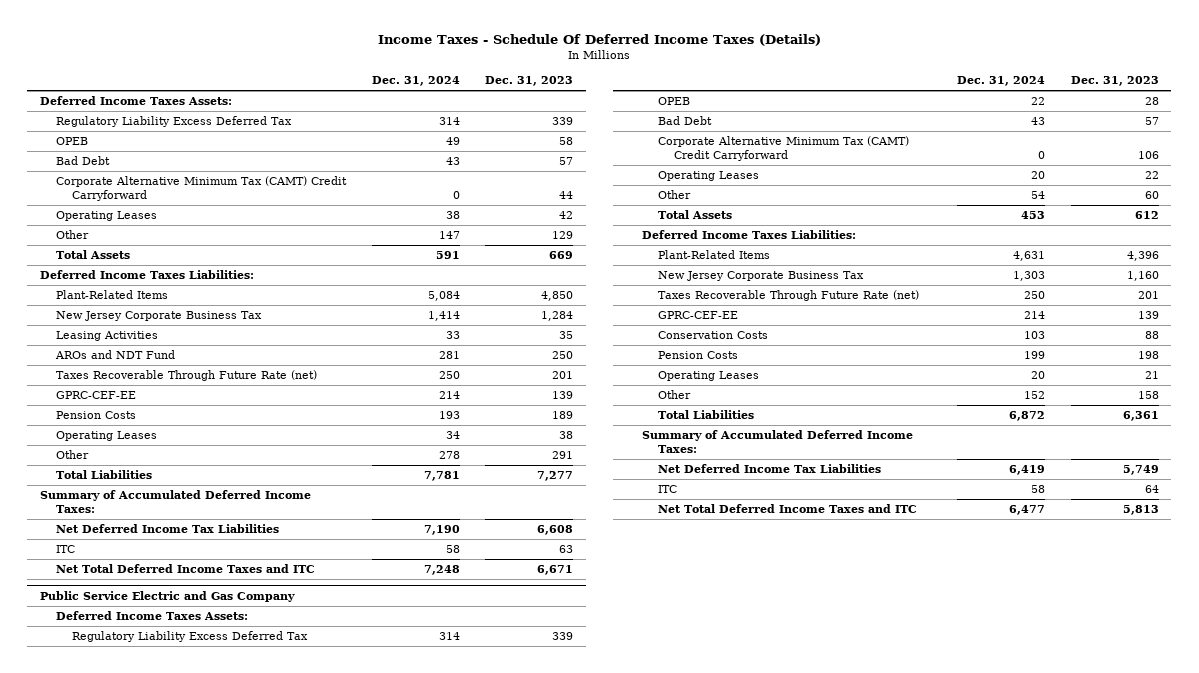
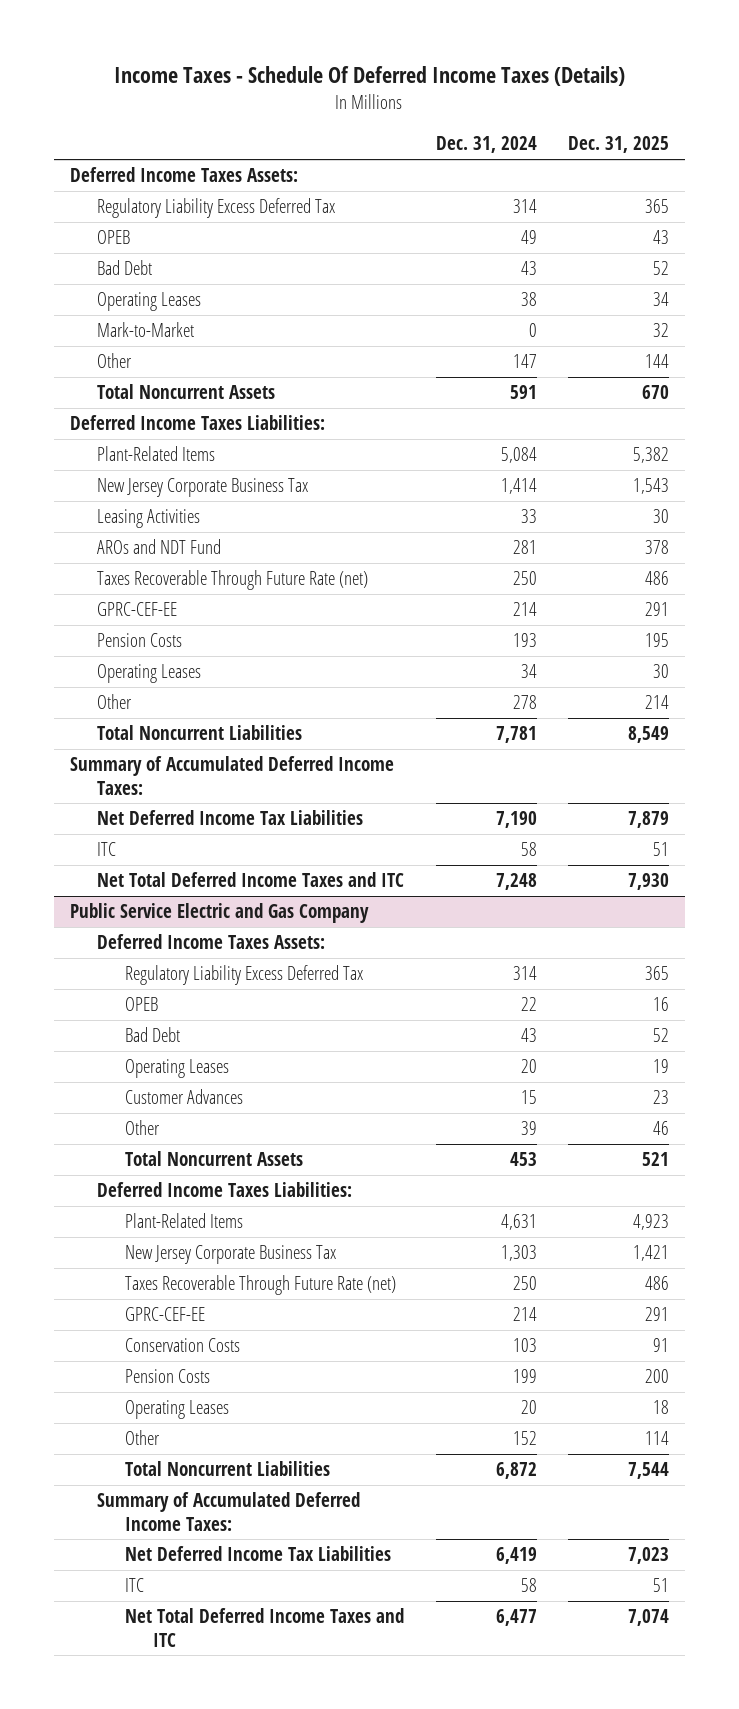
[484,76,573,87] Dec. 31, 2023 -> none
none -> [568,136,670,154] Dec. 31, 2025
[56,176,348,201] Corporate Alternative Minimum Tax (CAMT) Credit Carryforward -> none
none -> [97,322,195,338] Mark-to-Market
[56,250,131,260] Total Assets -> [97,384,276,400] Total Noncurrent Assets
[56,470,153,480] Total Liabilities -> [97,725,303,741] Total Noncurrent Liabilities
[658,136,910,161] Corporate Alternative Minimum Tax (CAMT) Credit Carryforward -> none
none -> [125,1089,244,1105] Customer Advances
[1031,191,1046,200] 54 -> [520,1121,537,1136] 39
[658,210,733,220] Total Assets -> [125,1151,304,1167] Total Noncurrent Assets
[658,410,755,420] Total Liabilities -> [125,1461,331,1477] Total Noncurrent Liabilities

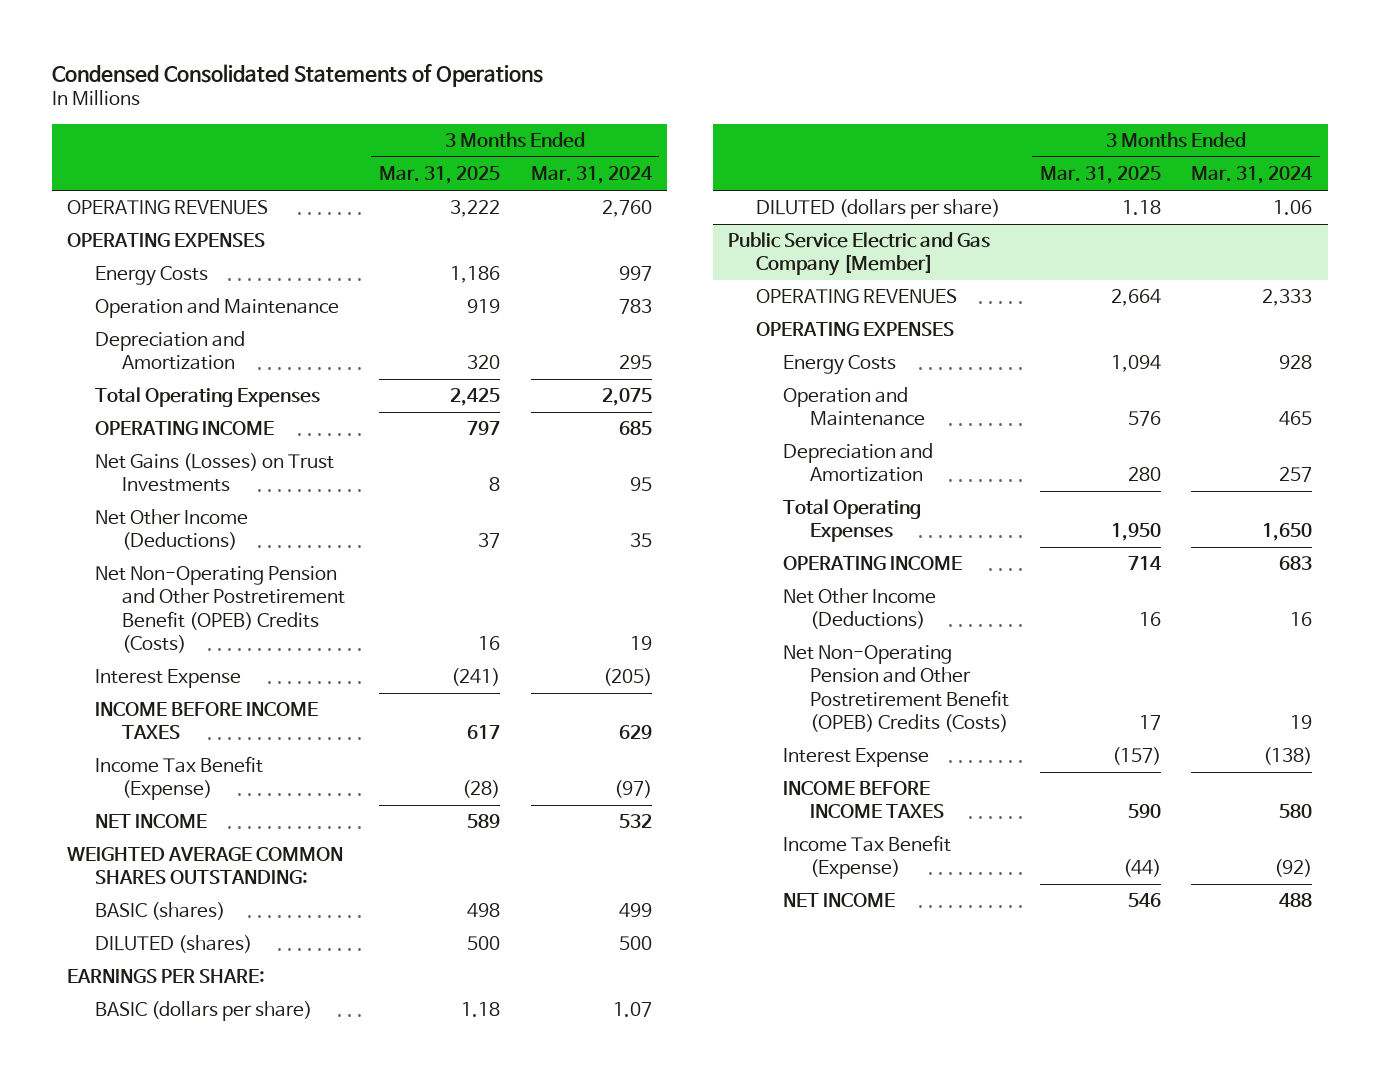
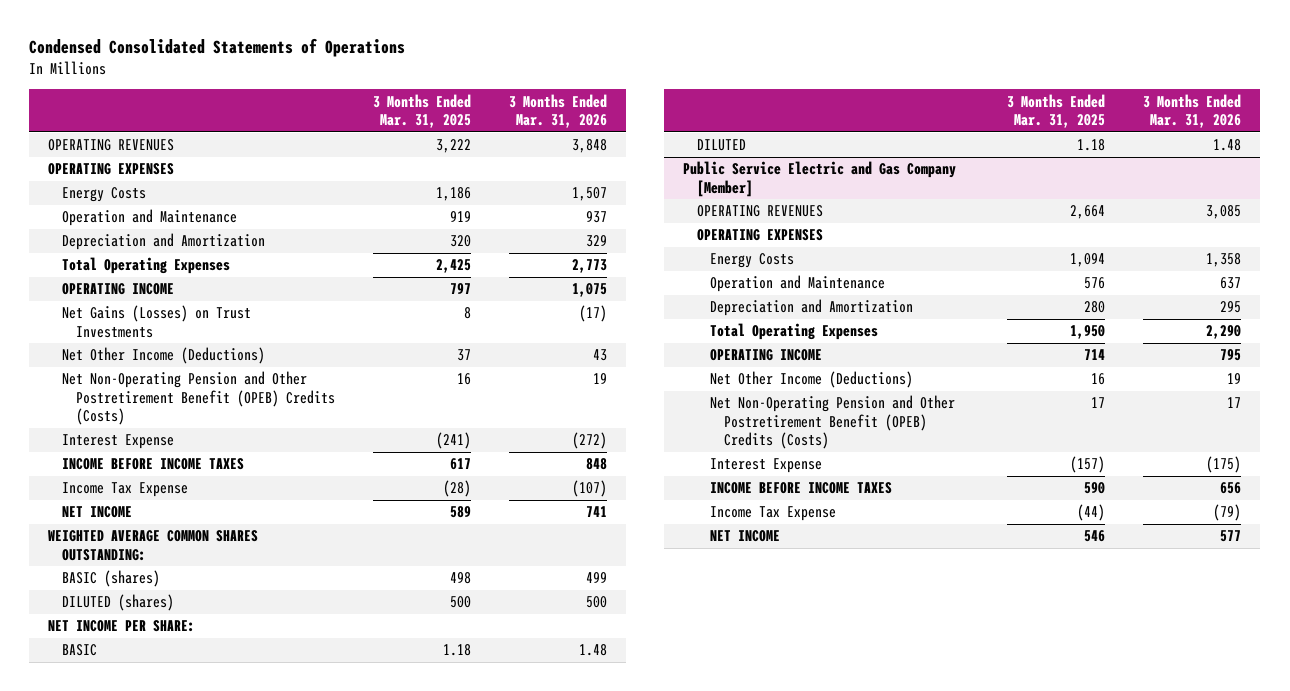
[530,166,653,185] Mar. 31, 2024 -> none
none -> [508,93,607,129] 3 Months Ended Mar. 31, 2026
[94,756,263,801] Income Tax Benefit (Expense) -> [62,482,189,498] Income Tax Expense
[67,969,266,984] EARNINGS PER SHARE: -> [48,620,196,633] NET INCOME PER SHARE:
[94,1001,312,1022] BASIC (dollars per share) -> [62,644,98,657] BASIC
[755,199,1000,220] DILUTED (dollars per share) -> [696,139,746,152] DILUTED
[782,835,951,880] Income Tax Benefit (Expense) -> [710,506,837,522] Income Tax Expense

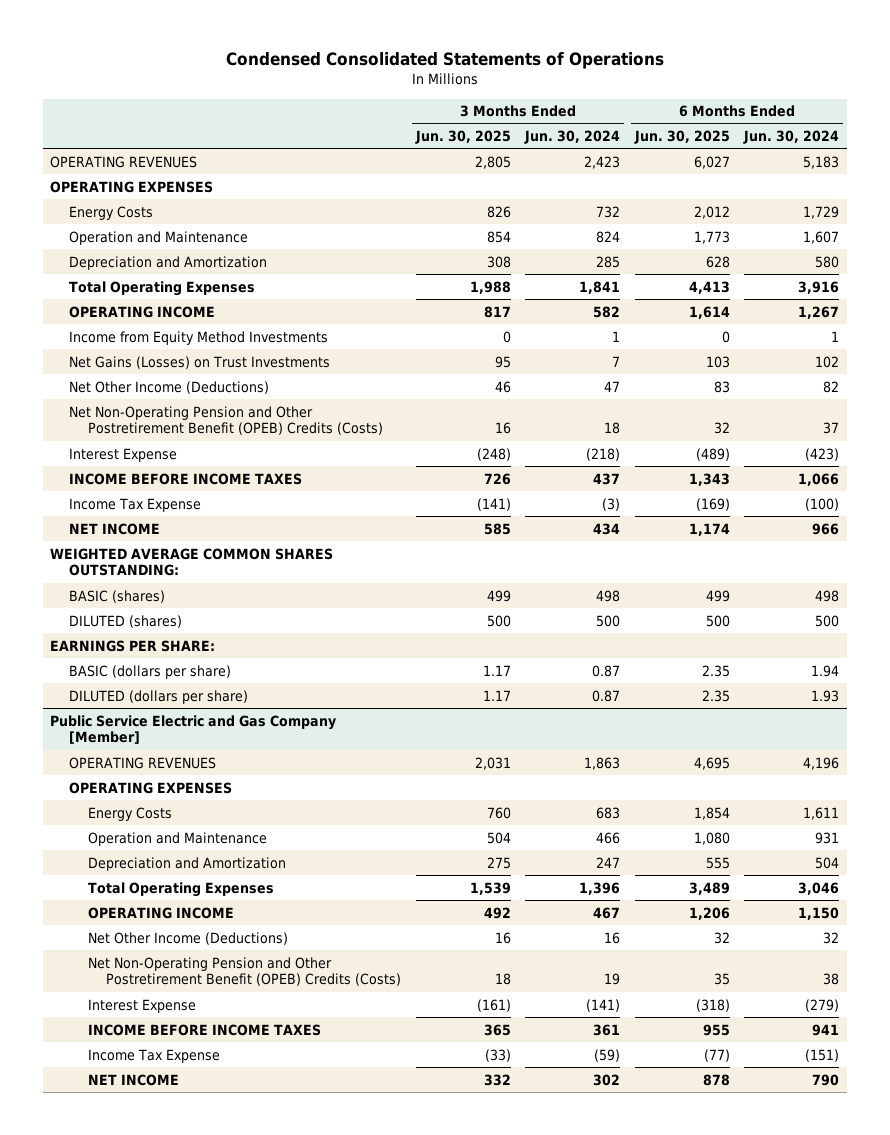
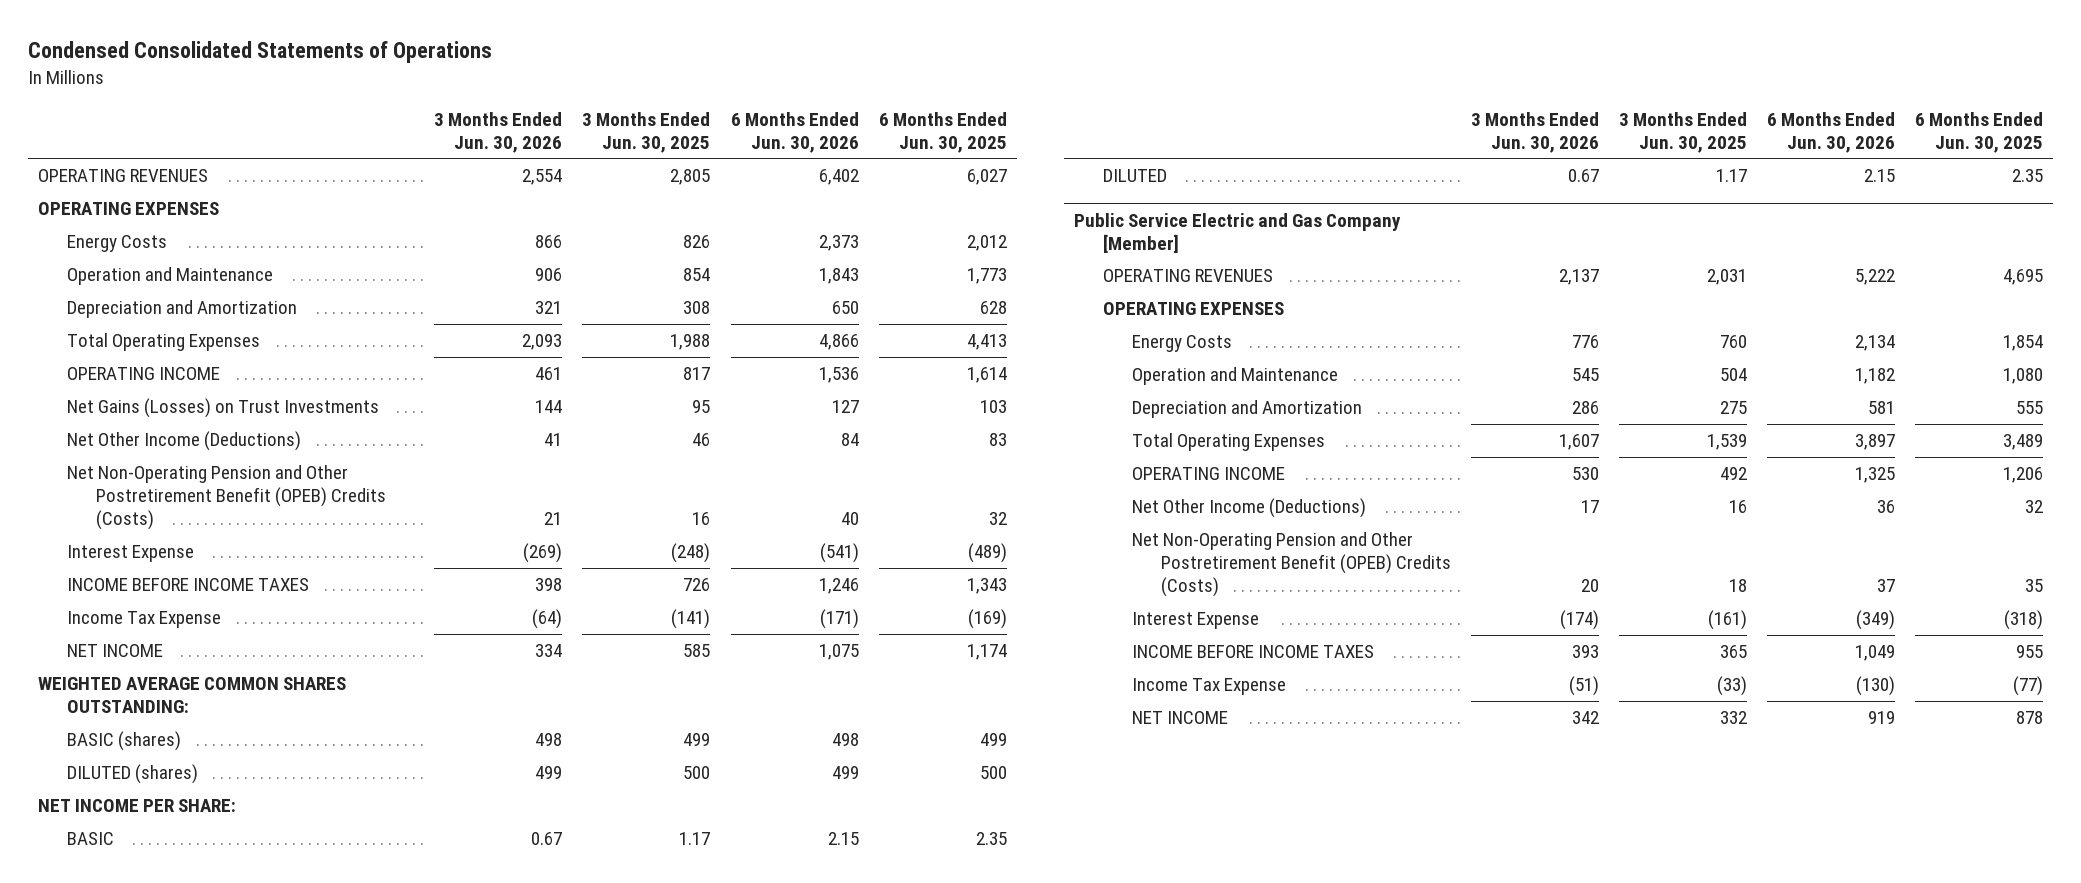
[524,130,621,145] Jun. 30, 2024 -> none
[743,130,840,145] Jun. 30, 2024 -> none
none -> [434,111,563,153] 3 Months Ended Jun. 30, 2026
none -> [730,111,859,153] 6 Months Ended Jun. 30, 2026
[69,330,329,345] Income from Equity Method Investments -> none
[50,639,216,652] EARNINGS PER SHARE: -> [38,799,237,813] NET INCOME PER SHARE:
[69,664,232,679] BASIC (dollars per share) -> [66,832,114,846] BASIC
[69,689,249,704] DILUTED (dollars per share) -> [1103,169,1168,183] DILUTED

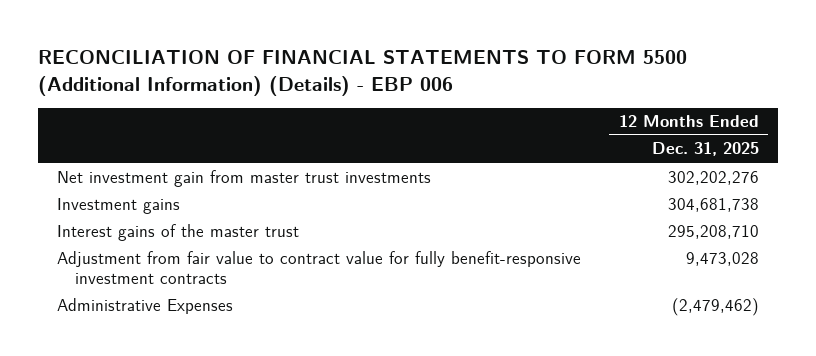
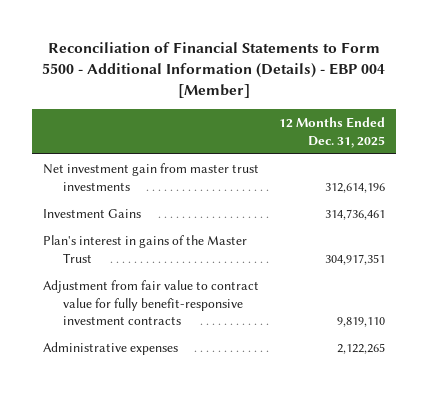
[37,50,687,96] RECONCILIATION OF FINANCIAL STATEMENTS TO FORM 5500 (Additional Information) (Details) - EBP 006 -> [41,42,385,99] Reconciliation of Financial Statements to Form 5500 - Additional Information (Details) - EBP 004 [Member]
[667,170,759,185] 302,202,276 -> [325,182,386,193] 312,614,196
[56,197,180,214] Investment gains -> [42,208,141,218] Investment Gains
[667,197,759,212] 304,681,738 -> [325,208,386,220] 314,736,461
[56,223,299,241] Interest gains of the master trust -> [42,234,247,263] Plan's interest in gains of the Master Trust
[667,224,759,239] 295,208,710 -> [325,253,386,265] 304,917,351
[685,251,759,266] 9,473,028 -> [337,317,386,328] 9,819,110
[56,297,233,314] Administrative Expenses -> [42,341,178,355] Administrative expenses
[671,297,759,316] (2,479,462) -> [337,342,386,354] 2,122,265

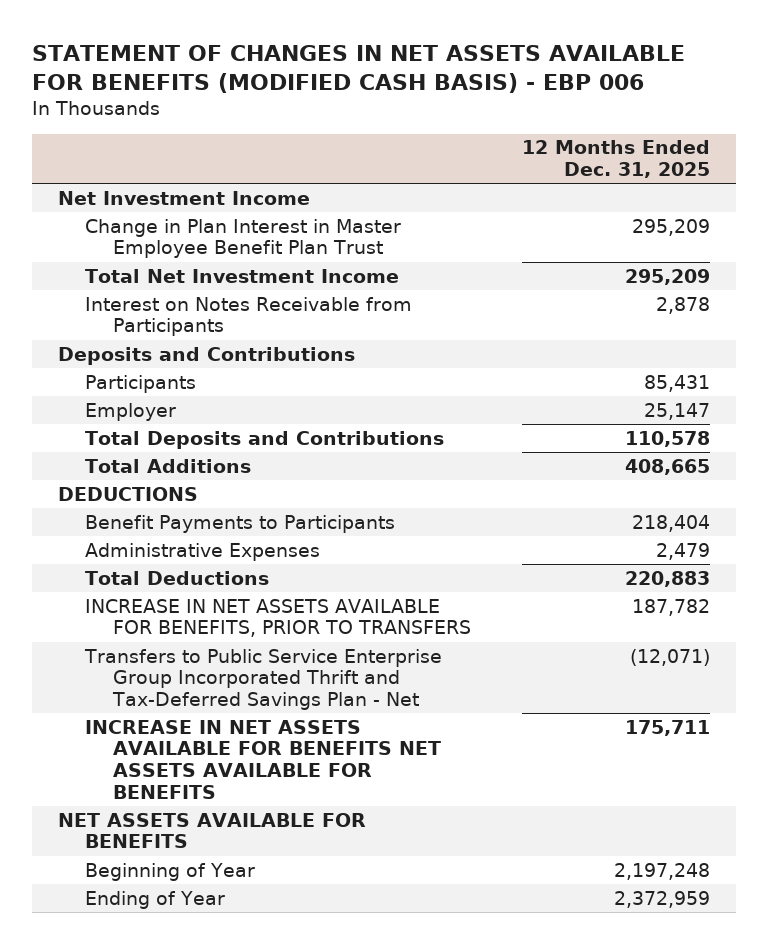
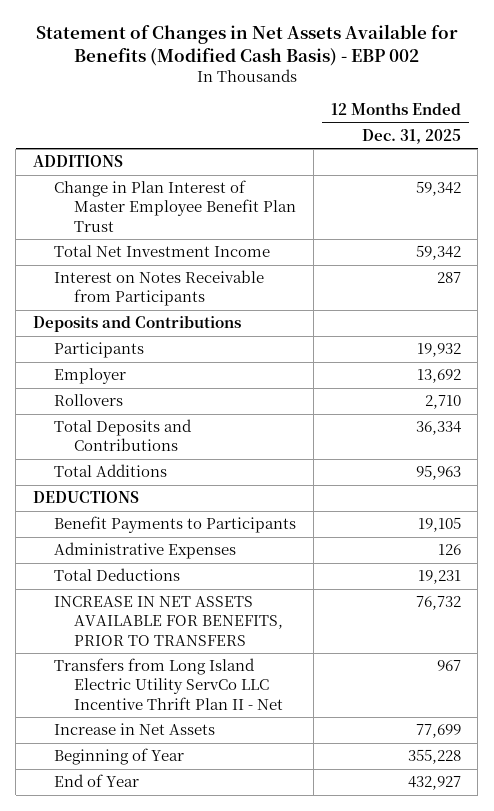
[32,44,686,93] STATEMENT OF CHANGES IN NET ASSETS AVAILABLE FOR BENEFITS (MODIFIED CASH BASIS) - EBP 006 -> [35,24,458,67] Statement of Changes in Net Assets Available for Benefits (Modified Cash Basis) - EBP 002
[57,190,310,205] Net Investment Income -> none
none -> [33,155,124,168] ADDITIONS
[85,218,402,259] Change in Plan Interest in Master Employee Benefit Plan Trust -> [53,180,296,232] Change in Plan Interest of Master Employee Benefit Plan Trust
[632,218,711,236] 295,209 -> [415,181,461,197] 59,342
[625,268,711,285] 295,209 -> [415,245,461,261] 59,342
[656,296,711,314] 2,878 -> [436,272,461,284] 287
[644,374,711,392] 85,431 -> [416,343,461,358] 19,932
[644,402,711,420] 25,147 -> [416,369,461,384] 13,692
none -> [53,394,123,407] Rollovers
[625,430,711,447] 110,578 -> [415,421,461,436] 36,334
[625,458,711,475] 408,665 -> [415,465,461,481] 95,963
[84,648,443,711] Transfers to Public Service Enterprise Group Incorporated Thrift and Tax-Deferred Savings Plan - Net -> none
[57,812,366,849] NET ASSETS AVAILABLE FOR BENEFITS -> none
[632,514,711,532] 218,404 -> [417,517,461,533] 19,105
[656,542,711,560] 2,479 -> [437,544,461,556] 126
[625,570,711,587] 220,883 -> [417,570,461,585] 19,231
[632,598,711,616] 187,782 -> [415,596,461,611] 76,732
none -> [53,658,283,710] Transfers from Long Island Electric Utility ServCo LLC Incentive Thrift Plan II - Net
[85,719,441,799] INCREASE IN NET ASSETS AVAILABLE FOR BENEFITS NET ASSETS AVAILABLE FOR BENEFITS -> [53,723,215,736] Increase in Net Assets
[625,719,711,736] 175,711 -> [415,724,461,739] 77,699
[614,862,711,880] 2,197,248 -> [407,749,461,765] 355,228
[85,890,226,909] Ending of Year -> [53,774,139,788] End of Year
[614,890,711,908] 2,372,959 -> [407,776,461,791] 432,927

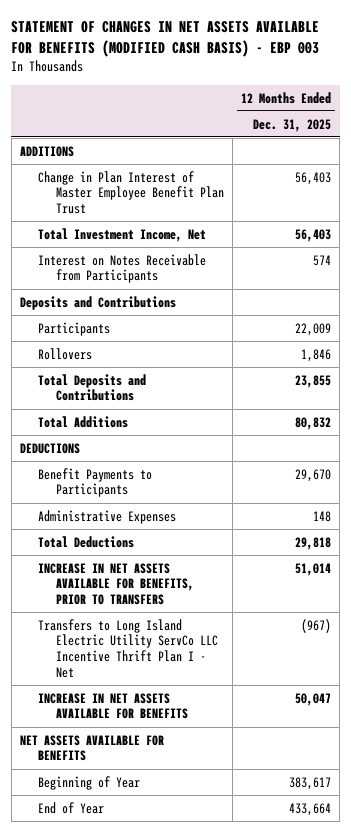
[35,24,458,67] Statement of Changes in Net Assets Available for Benefits (Modified Cash Basis) - EBP 002 -> [11,21,320,58] STATEMENT OF CHANGES IN NET ASSETS AVAILABLE FOR BENEFITS (MODIFIED CASH BASIS) - EBP 003
[415,181,461,197] 59,342 -> [295,171,332,185] 56,403
[53,245,270,258] Total Net Investment Income -> [37,227,206,242] Total Investment Income, Net
[415,245,461,261] 59,342 -> [295,228,332,242] 56,403
[436,272,461,284] 287 -> [313,254,332,266] 574
[53,368,126,385] Employer -> none
[416,343,461,358] 19,932 -> [295,322,332,336] 22,009
[424,395,461,410] 2,710 -> [301,348,332,362] 1,846
[415,421,461,436] 36,334 -> [295,374,332,388] 23,855
[415,465,461,481] 95,963 -> [295,416,332,430] 80,832
[417,517,461,533] 19,105 -> [295,468,332,482] 29,670
[437,544,461,556] 126 -> [313,510,332,522] 148
[417,570,461,585] 19,231 -> [295,536,332,550] 29,818
[415,596,461,611] 76,732 -> [295,562,332,576] 51,014
[53,658,283,710] Transfers from Long Island Electric Utility ServCo LLC Incentive Thrift Plan II - Net -> [37,618,219,678] Transfers to Long Island Electric Utility ServCo LLC Incentive Thrift Plan I - Net
[436,660,461,672] 967 -> [301,618,332,633] (967)
[53,723,215,736] Increase in Net Assets -> [37,692,189,720] INCREASE IN NET ASSETS AVAILABLE FOR BENEFITS
[415,724,461,739] 77,699 -> [295,692,332,706] 50,047
none -> [19,734,164,762] NET ASSETS AVAILABLE FOR BENEFITS
[407,749,461,765] 355,228 -> [289,776,332,790] 383,617
[407,776,461,791] 432,927 -> [289,802,332,816] 433,664

